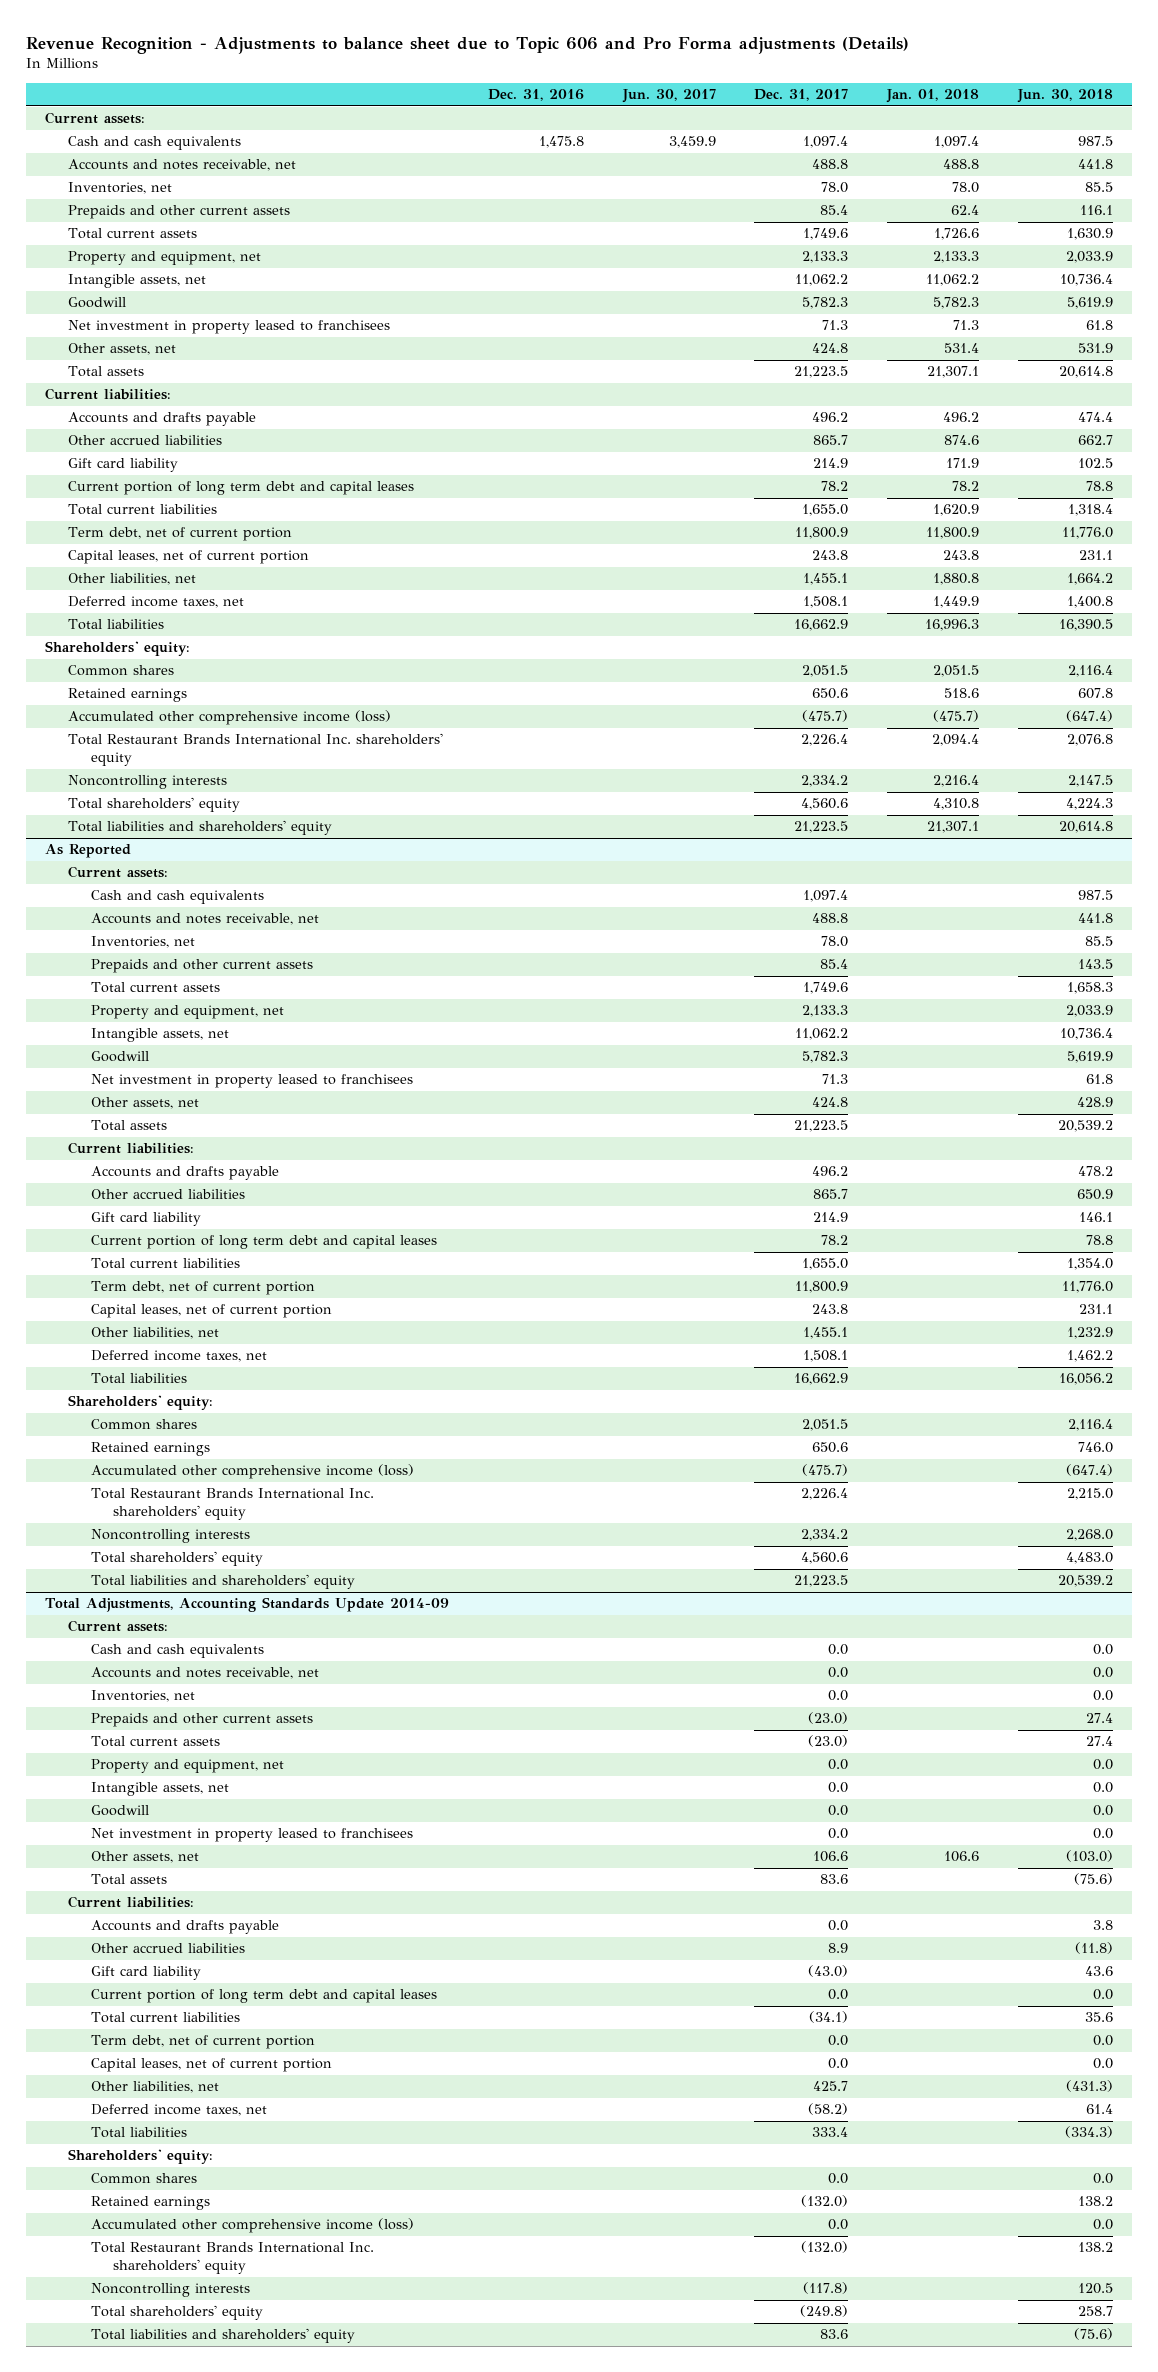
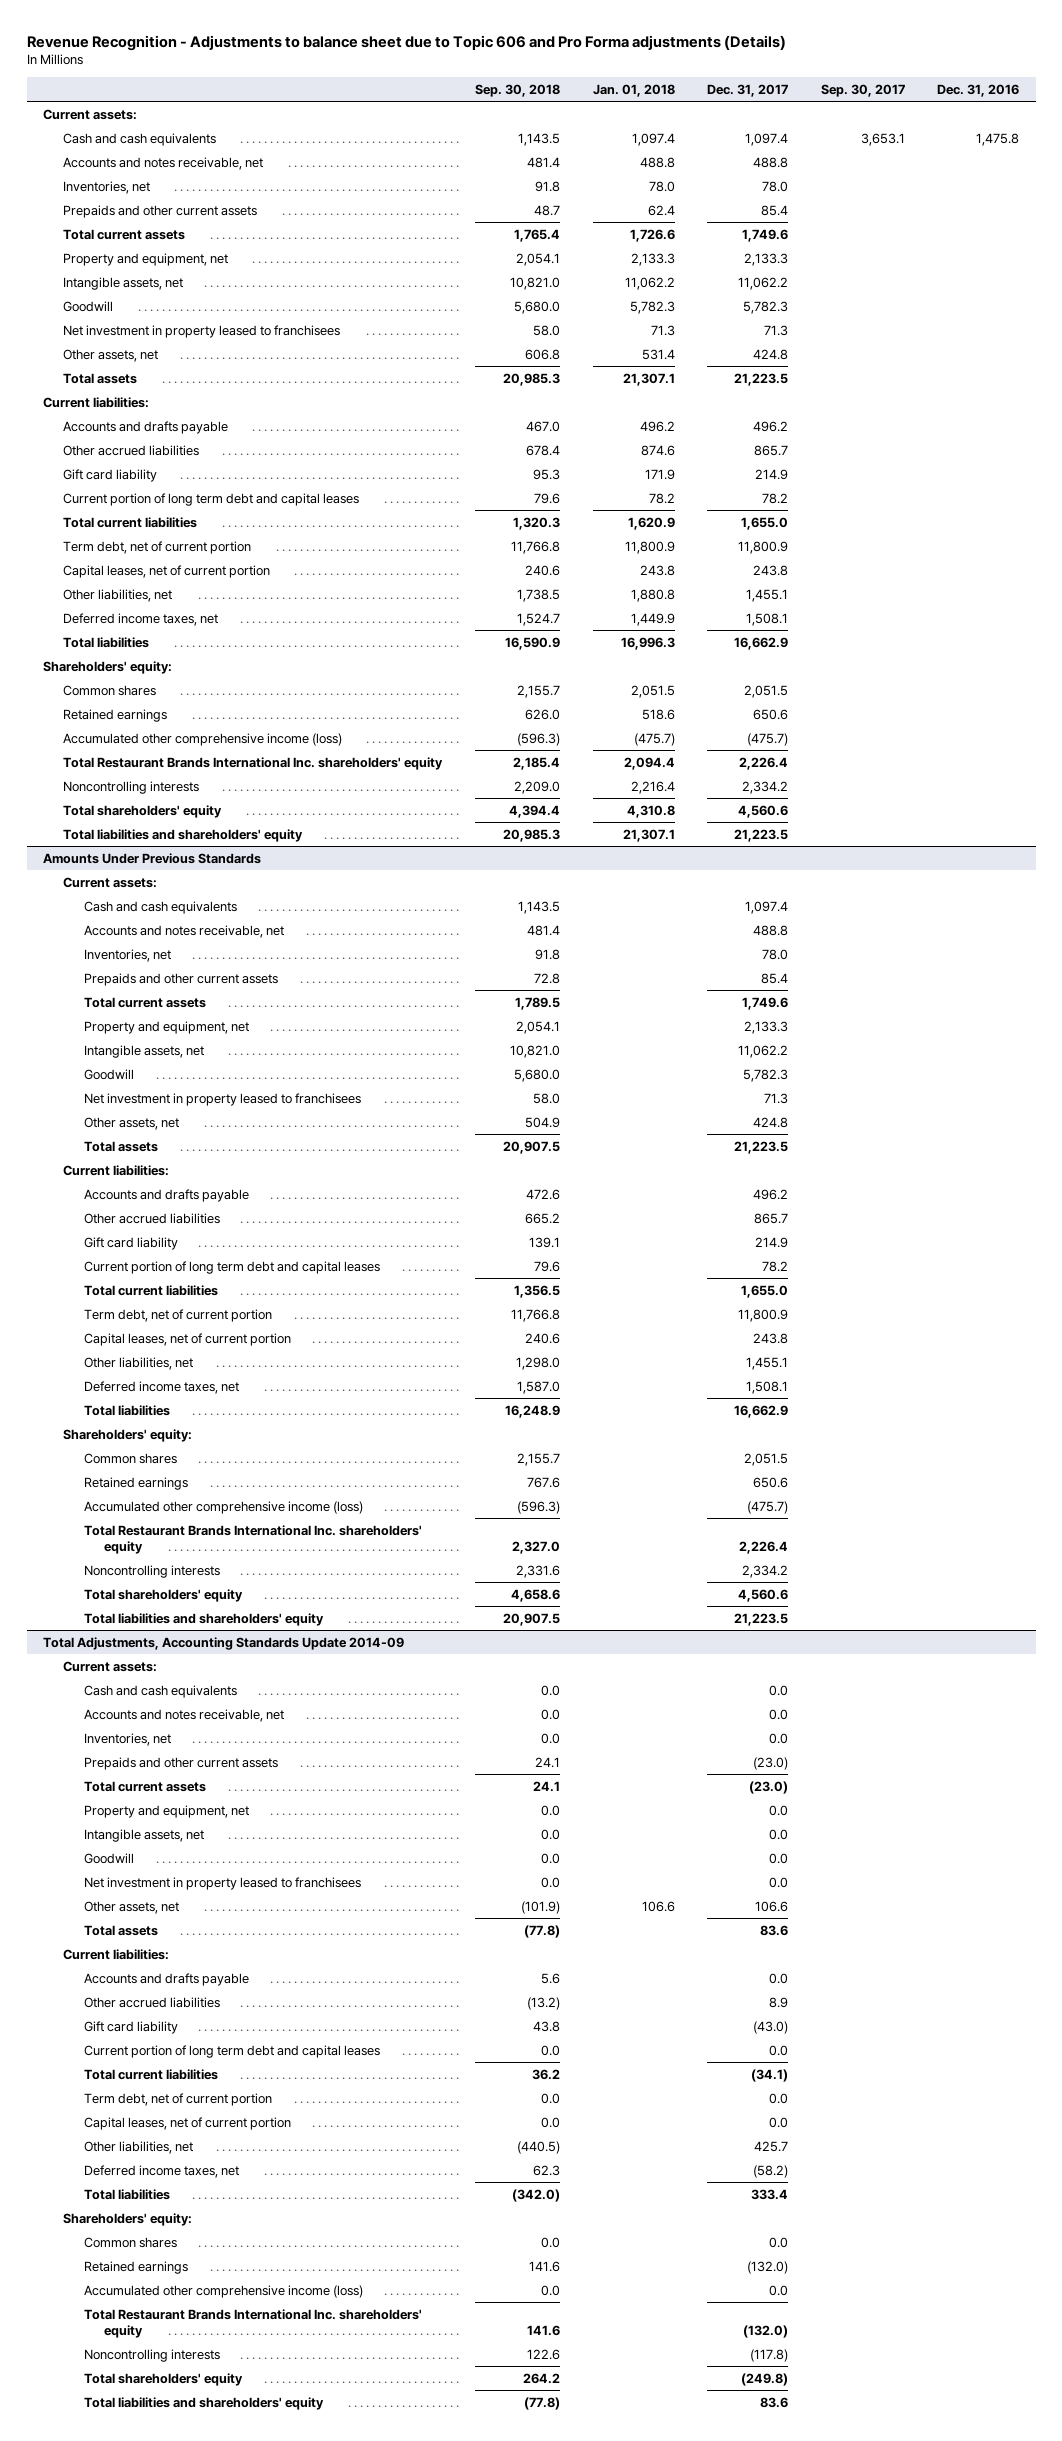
[621,89,716,104] Jun. 30, 2017 -> none
[1016,89,1113,104] Jun. 30, 2018 -> none
none -> [474,83,560,97] Sep. 30, 2018
none -> [820,83,905,97] Sep. 30, 2017
[45,844,132,859] As Reported -> [42,852,261,864] Amounts Under Previous Standards

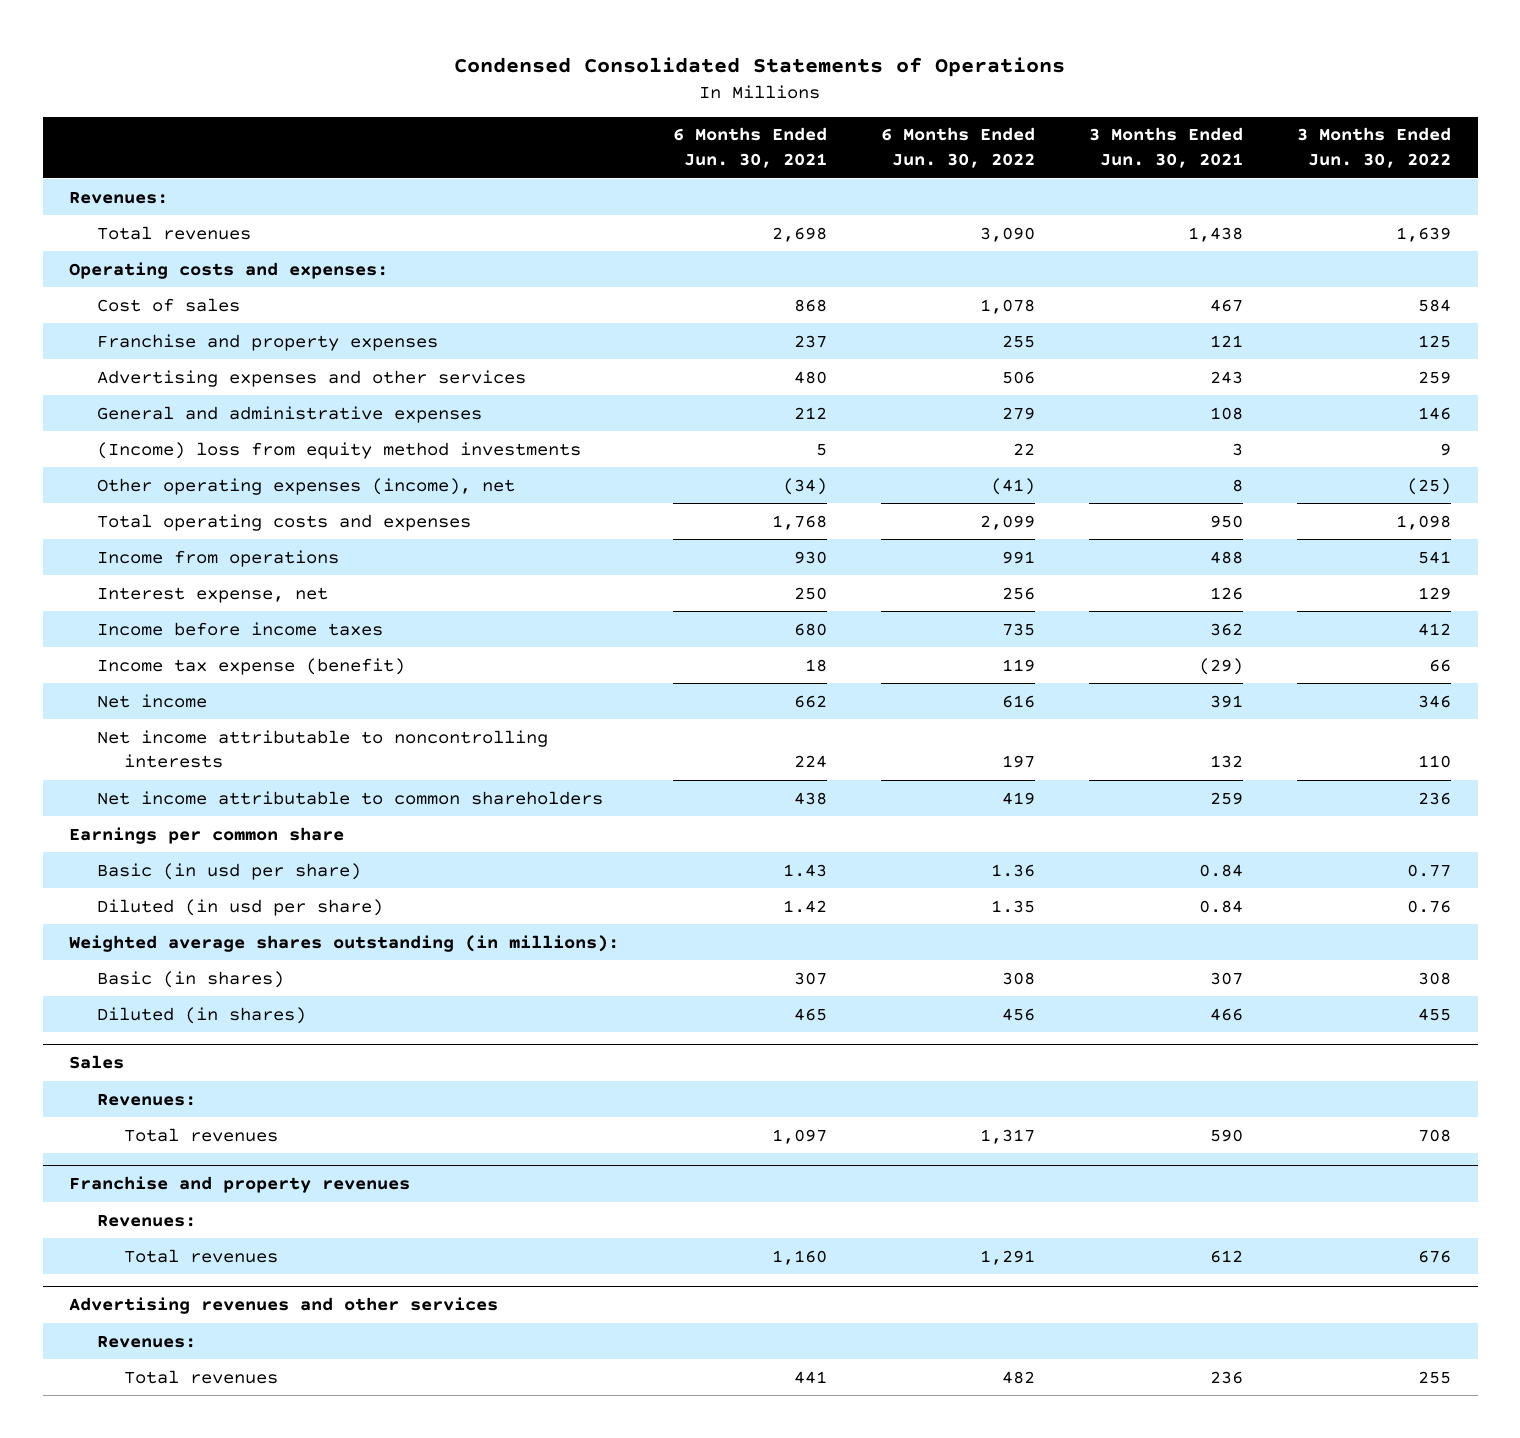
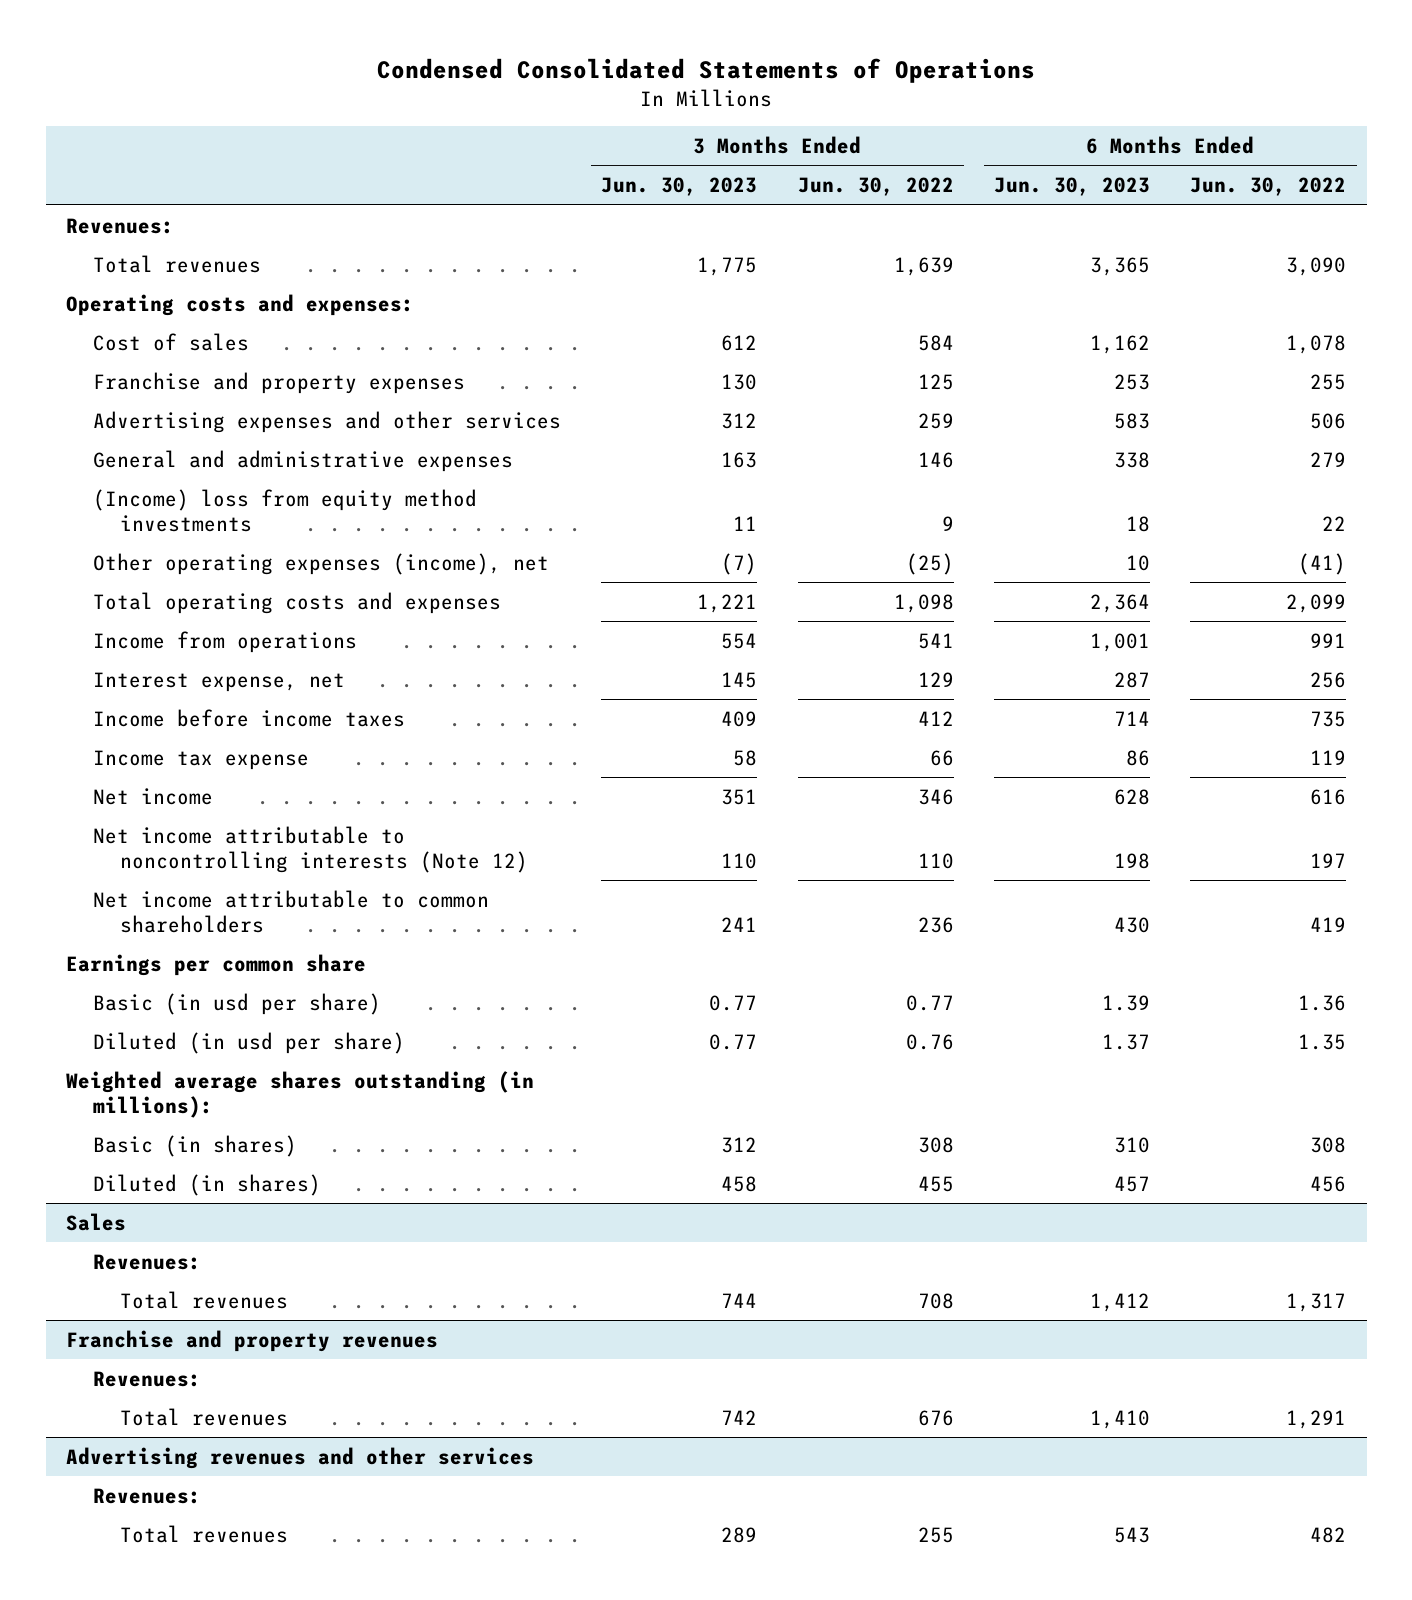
[673,127,828,168] 6 Months Ended Jun. 30, 2021 -> none
[1088,127,1243,168] 3 Months Ended Jun. 30, 2021 -> none
none -> [601,177,758,197] Jun. 30, 2023
none -> [994,177,1151,197] Jun. 30, 2023
[96,657,405,675] Income tax expense (benefit) -> [92,749,309,770] Income tax expense
[96,729,548,769] Net income attributable to noncontrolling interests -> [92,825,528,873] Net income attributable to noncontrolling interests (Note 12)

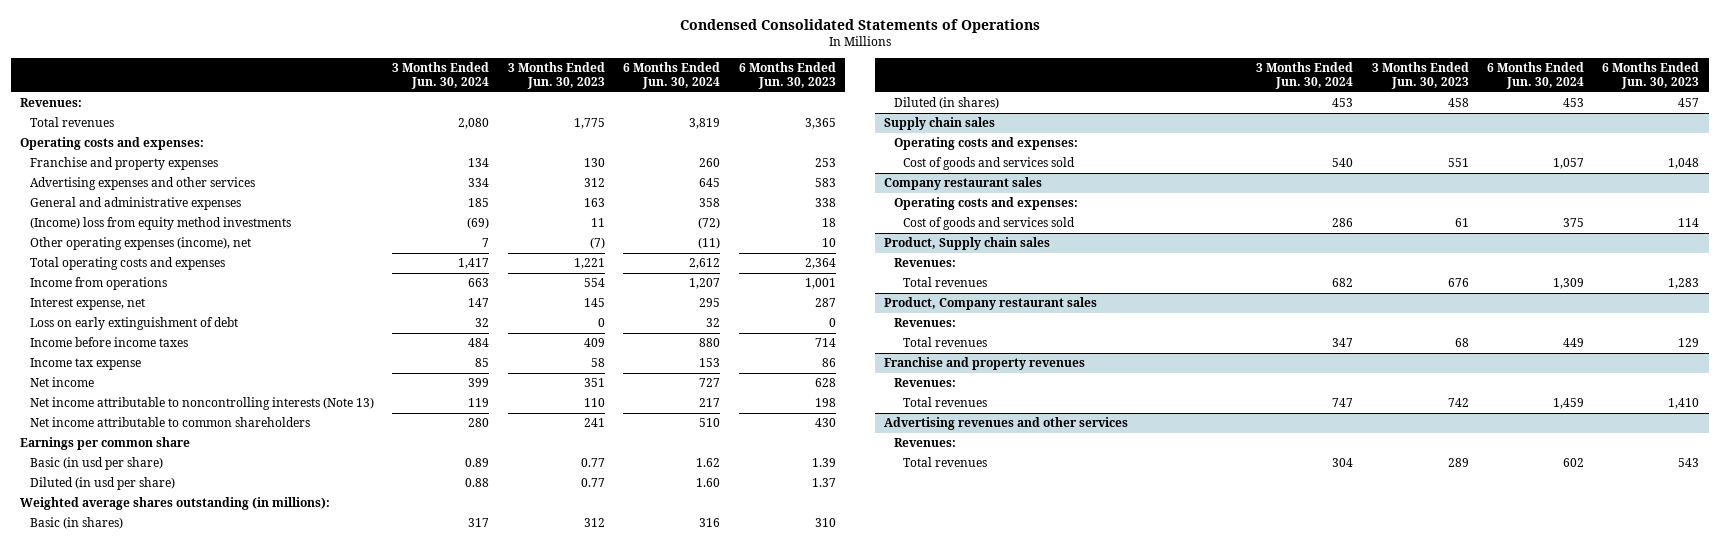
[797,177,954,197] Jun. 30, 2022 -> none
[1190,177,1347,197] Jun. 30, 2022 -> none
none -> [392,62,490,90] 3 Months Ended Jun. 30, 2024
none -> [623,62,721,90] 6 Months Ended Jun. 30, 2024
[92,332,249,351] Cost of sales -> none
none -> [30,317,239,331] Loss on early extinguishment of debt
[92,825,528,873] Net income attributable to noncontrolling interests (Note 12) -> [30,397,375,411] Net income attributable to noncontrolling interests (Note 13)
[65,1212,126,1231] Sales -> none
none -> [884,117,996,131] Supply chain sales
none -> [893,137,1078,151] Operating costs and expenses:
none -> [903,157,1076,171] Cost of goods and services sold
none -> [884,177,1043,191] Company restaurant sales
none -> [893,197,1078,211] Operating costs and expenses:
none -> [903,217,1076,231] Cost of goods and services sold
none -> [884,237,1051,251] Product, Supply chain sales
[721,1292,758,1308] 744 -> [1447,278,1469,288] 676
[1090,1292,1151,1312] 1,412 -> [1668,278,1700,290] 1,283
none -> [884,297,1098,311] Product, Company restaurant sales
none -> [893,318,956,328] Revenues:
none -> [903,337,988,348] Total revenues

